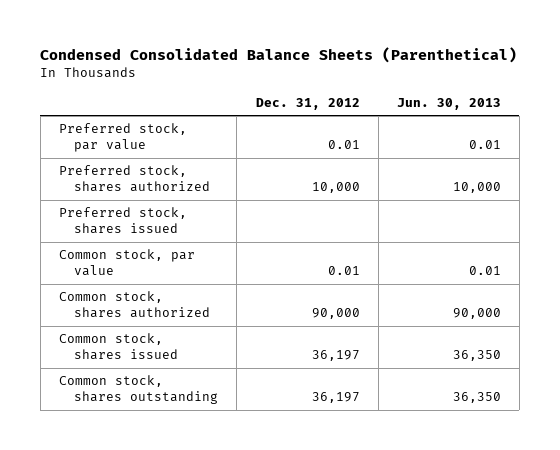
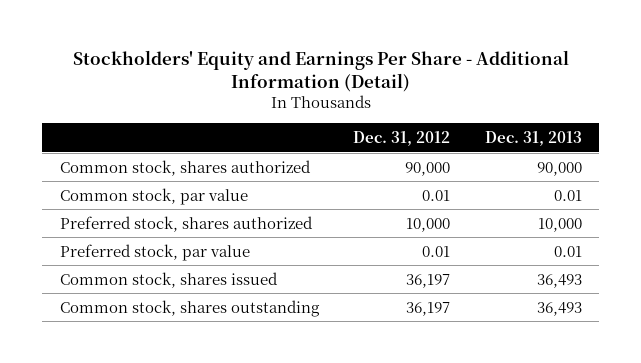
[40,46,518,63] Condensed Consolidated Balance Sheets (Parenthetical) -> [72,50,569,93] Stockholders' Equity and Earnings Per Share - Additional Information (Detail)
[396,97,501,110] Jun. 30, 2013 -> none
none -> [484,130,582,146] Dec. 31, 2013
[58,207,187,235] Preferred stock, shares issued -> none
[58,249,195,277] Common stock, par value -> [59,187,248,205] Common stock, par value
[58,165,211,193] Preferred stock, shares authorized -> [59,215,313,232] Preferred stock, shares authorized
[58,123,187,153] Preferred stock, par value -> [59,243,250,261] Preferred stock, par value

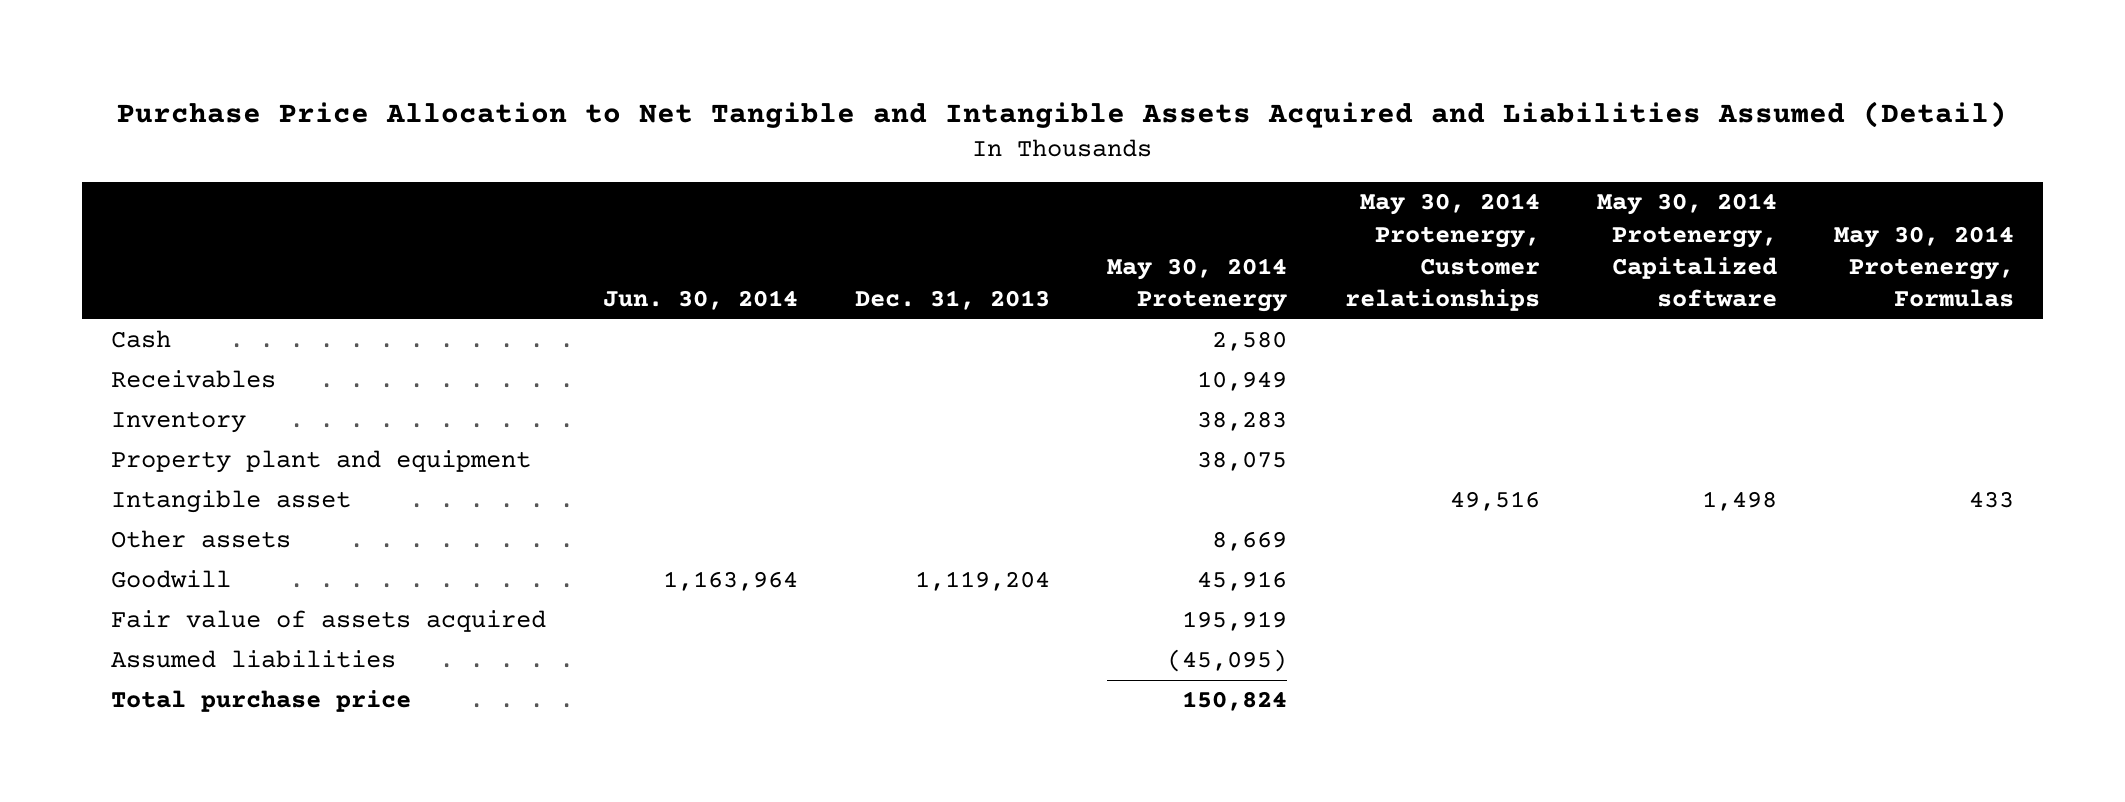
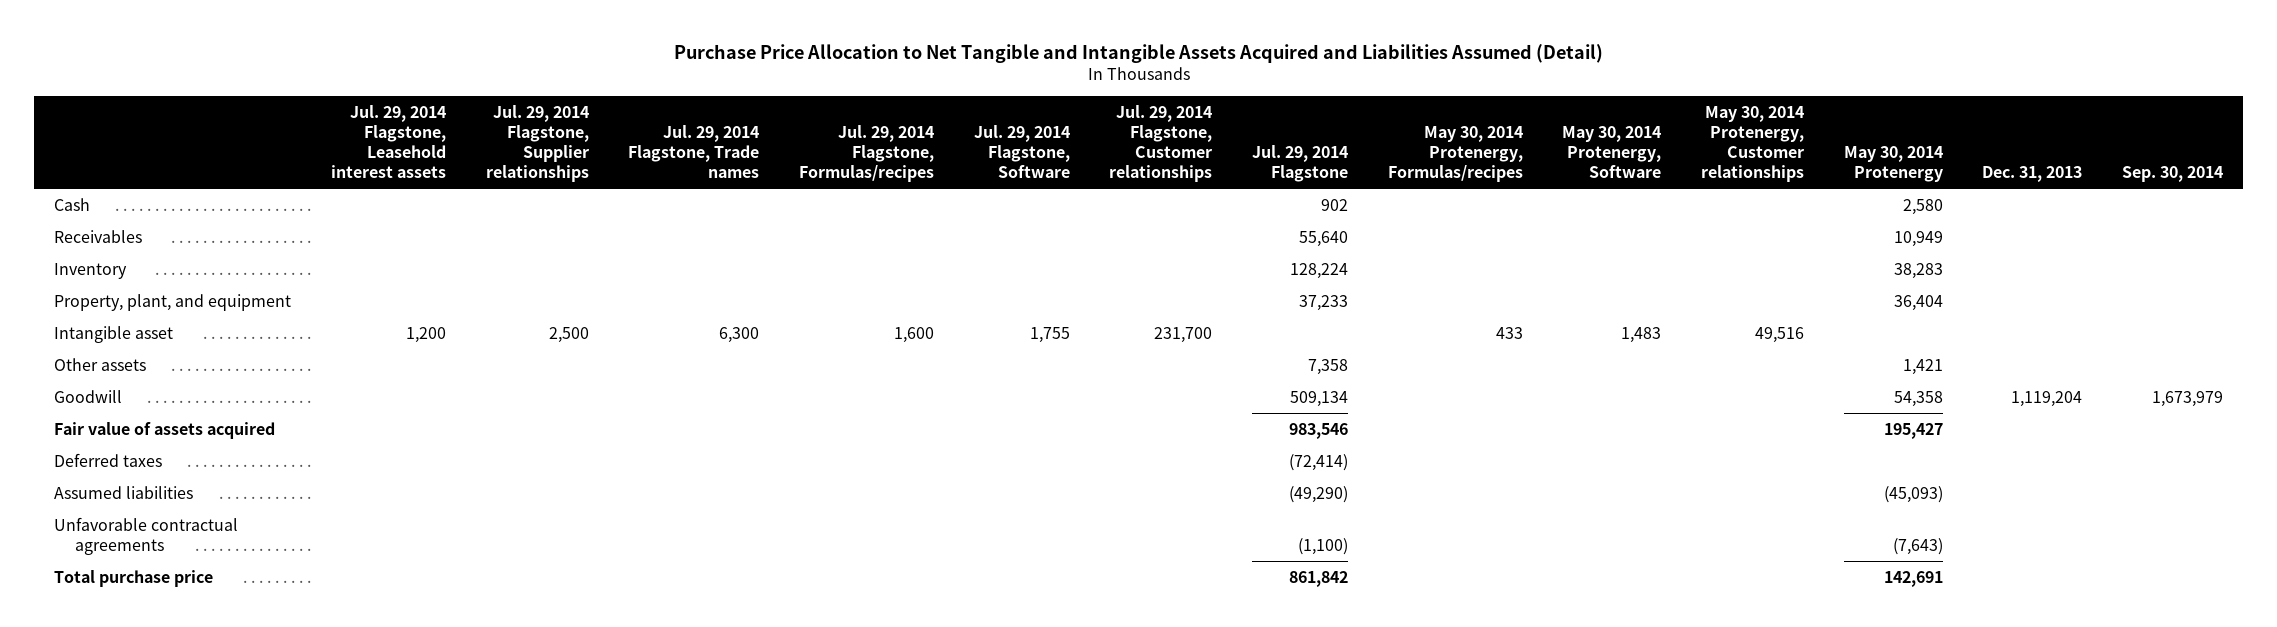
[602,290,798,311] Jun. 30, 2014 -> none
[1596,193,1777,308] May 30, 2014 Protenergy, Capitalized software -> none
[1834,225,2015,308] May 30, 2014 Protenergy, Formulas -> none
none -> [330,104,446,179] Jul. 29, 2014 Flagstone, Leasehold interest assets
none -> [485,104,589,183] Jul. 29, 2014 Flagstone, Supplier relationships
none -> [628,124,760,179] Jul. 29, 2014 Flagstone, Trade names
none -> [798,124,934,183] Jul. 29, 2014 Flagstone, Formulas/recipes
none -> [973,124,1070,179] Jul. 29, 2014 Flagstone, Software
none -> [1109,104,1213,183] Jul. 29, 2014 Flagstone, Customer relationships
none -> [1251,144,1348,183] Jul. 29, 2014 Flagstone
none -> [1387,125,1523,183] May 30, 2014 Protenergy, Formulas/recipes
none -> [1562,125,1662,179] May 30, 2014 Protenergy, Software
none -> [2121,166,2223,183] Sep. 30, 2014
[110,450,531,474] Property plant and equipment -> [54,293,292,311] Property, plant, and equipment
[1197,451,1288,472] 38,075 -> [1893,294,1943,311] 36,404
[1212,531,1288,552] 8,669 -> [1902,358,1943,375] 1,421
[1197,571,1288,592] 45,916 -> [1893,390,1943,407] 54,358
[1182,611,1288,632] 195,919 -> [1883,422,1943,439] 195,427
none -> [54,452,163,467] Deferred taxes
[1167,649,1288,673] (45,095) -> [1883,485,1943,503] (45,093)
none -> [54,516,239,555] Unfavorable contractual agreements
[1182,691,1288,712] 150,824 -> [1883,570,1943,587] 142,691

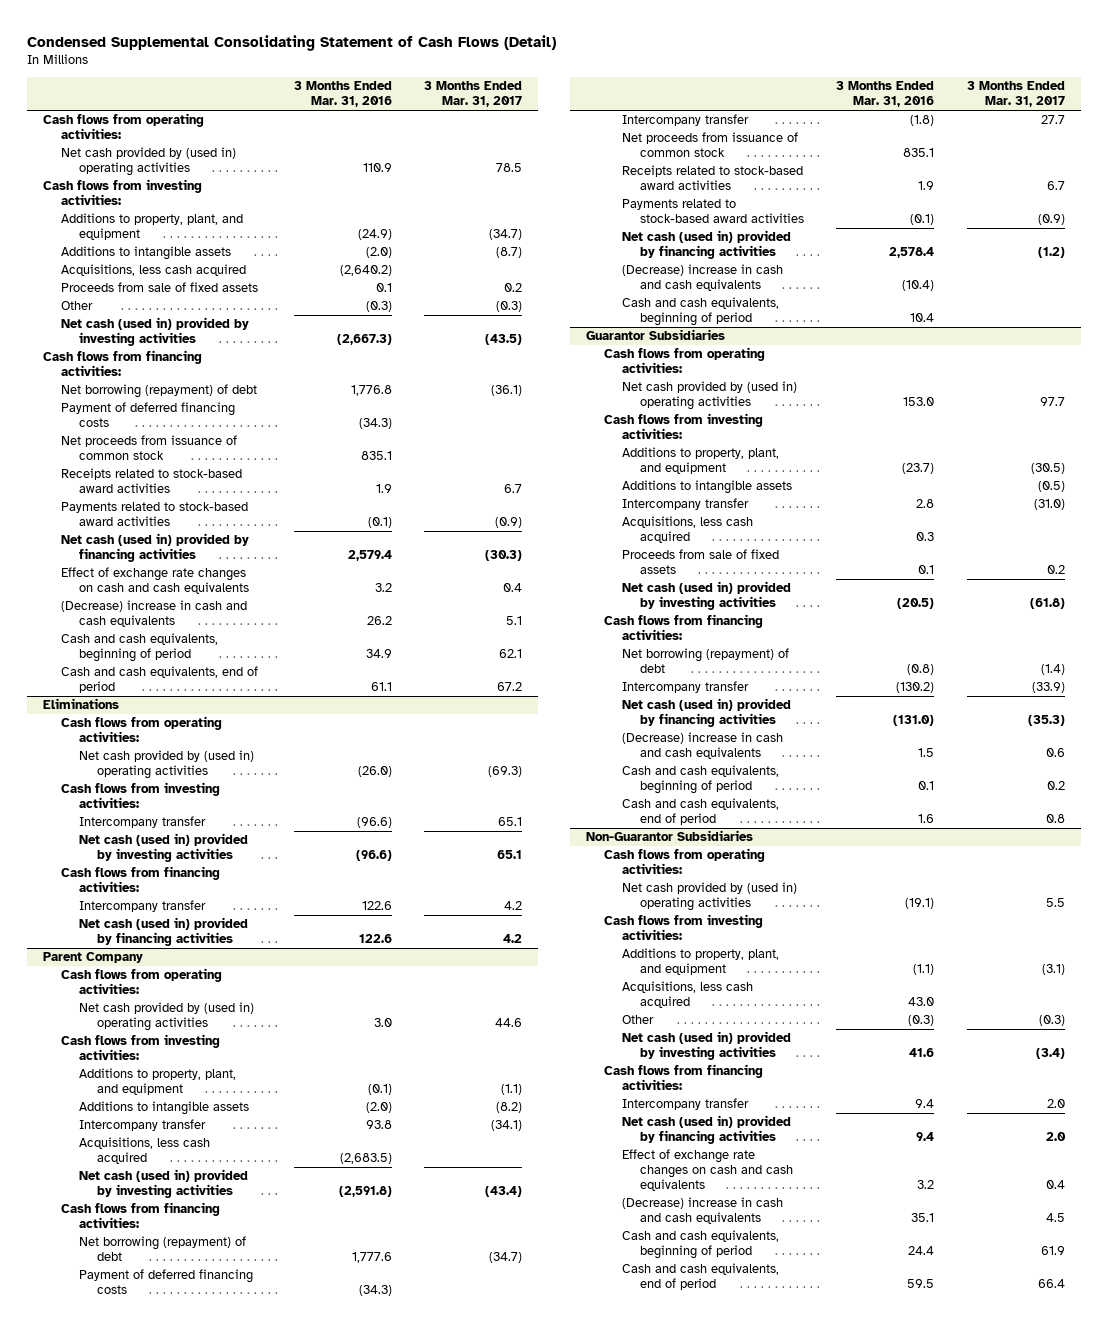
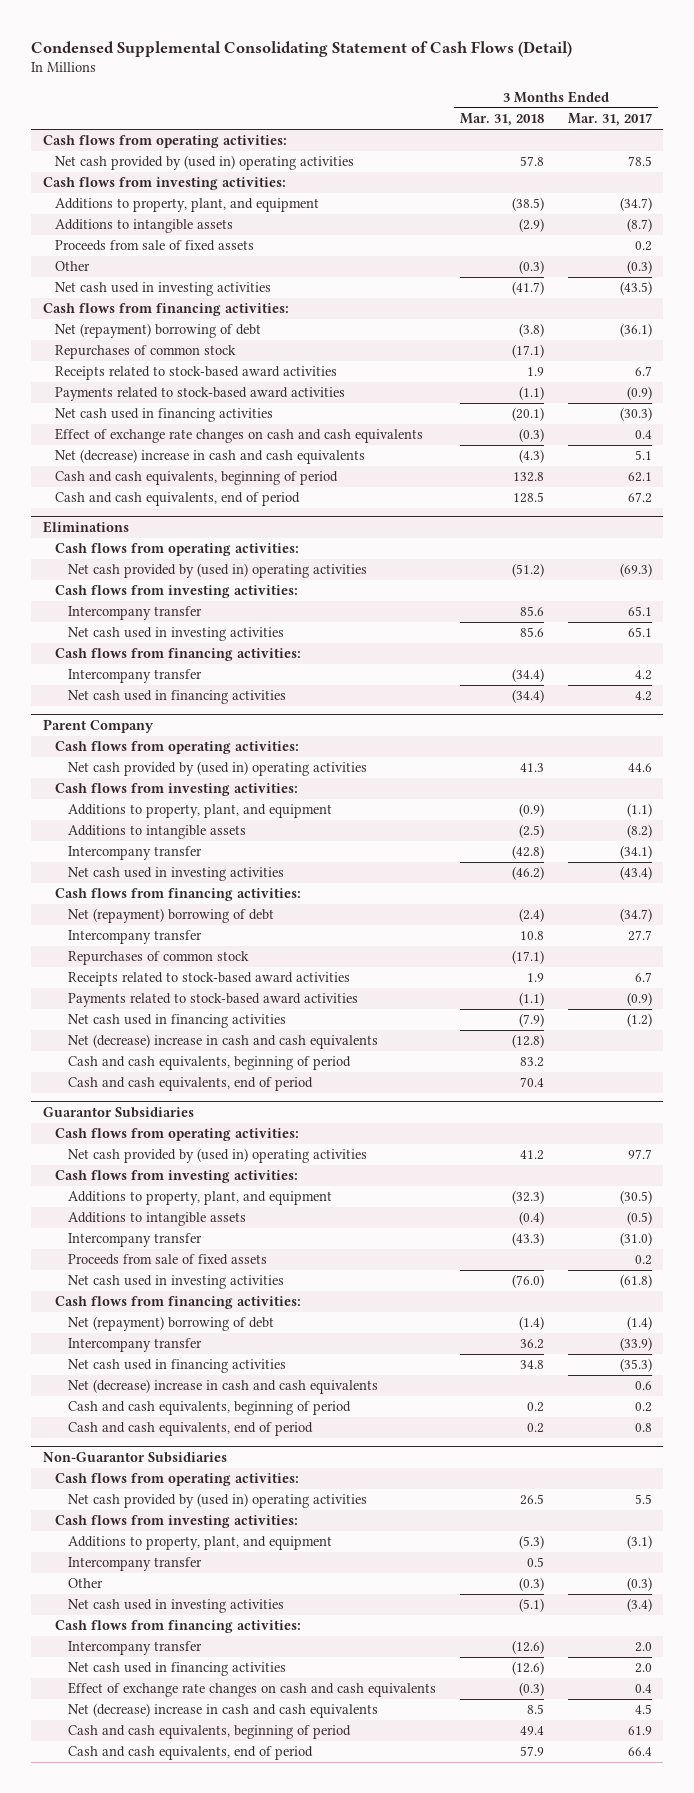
[293,81,392,108] 3 Months Ended Mar. 31, 2016 -> none
none -> [459,113,544,127] Mar. 31, 2018
[61,264,247,277] Acquisitions, less cash acquired -> none
[61,317,250,347] Net cash (used in) provided by investing activities -> [55,282,272,297] Net cash used in investing activities
[61,402,236,428] Payment of deferred financing costs -> none
[61,435,238,461] Net proceeds from issuance of common stock -> none
[61,384,258,399] Net borrowing (repayment) of debt -> [55,323,262,339] Net (repayment) borrowing of debt
none -> [55,345,237,360] Repurchases of common stock
[61,533,250,563] Net cash (used in) provided by financing activities -> [55,408,274,423] Net cash used in financing activities
[61,600,248,628] (Decrease) increase in cash and cash equivalents -> [55,449,366,465] Net (decrease) increase in cash and cash equivalents
[79,833,249,863] Net cash (used in) provided by investing activities -> [67,627,284,642] Net cash used in investing activities
[79,917,249,947] Net cash (used in) provided by financing activities -> [67,690,286,705] Net cash used in financing activities
[79,1137,211,1165] Acquisitions, less cash acquired -> none
[79,1169,249,1199] Net cash (used in) provided by investing activities -> [67,867,284,882] Net cash used in investing activities
[79,1269,254,1295] Payment of deferred financing costs -> none
[79,1236,247,1262] Net borrowing (repayment) of debt -> [67,908,274,924] Net (repayment) borrowing of debt
[622,132,799,158] Net proceeds from issuance of common stock -> none
none -> [67,951,249,966] Repurchases of common stock
[622,230,792,260] Net cash (used in) provided by financing activities -> [67,1014,286,1029] Net cash used in financing activities
[622,264,784,292] (Decrease) increase in cash and cash equivalents -> [67,1034,378,1050] Net (decrease) increase in cash and cash equivalents
none -> [67,1077,313,1092] Cash and cash equivalents, end of period
[622,516,754,544] Acquisitions, less cash acquired -> none
[622,581,792,611] Net cash (used in) provided by investing activities -> [67,1275,284,1290] Net cash used in investing activities
[622,648,790,674] Net borrowing (repayment) of debt -> [67,1316,274,1332] Net (repayment) borrowing of debt
[622,698,792,728] Net cash (used in) provided by financing activities -> [67,1359,286,1374] Net cash used in financing activities
[622,732,784,760] (Decrease) increase in cash and cash equivalents -> [67,1379,378,1395] Net (decrease) increase in cash and cash equivalents
[622,981,754,1009] Acquisitions, less cash acquired -> none
none -> [67,1557,202,1572] Intercompany transfer
[622,1031,792,1061] Net cash (used in) provided by investing activities -> [67,1599,284,1614] Net cash used in investing activities
[622,1115,792,1145] Net cash (used in) provided by financing activities -> [67,1662,286,1677] Net cash used in financing activities
[622,1197,784,1225] (Decrease) increase in cash and cash equivalents -> [67,1703,378,1719] Net (decrease) increase in cash and cash equivalents

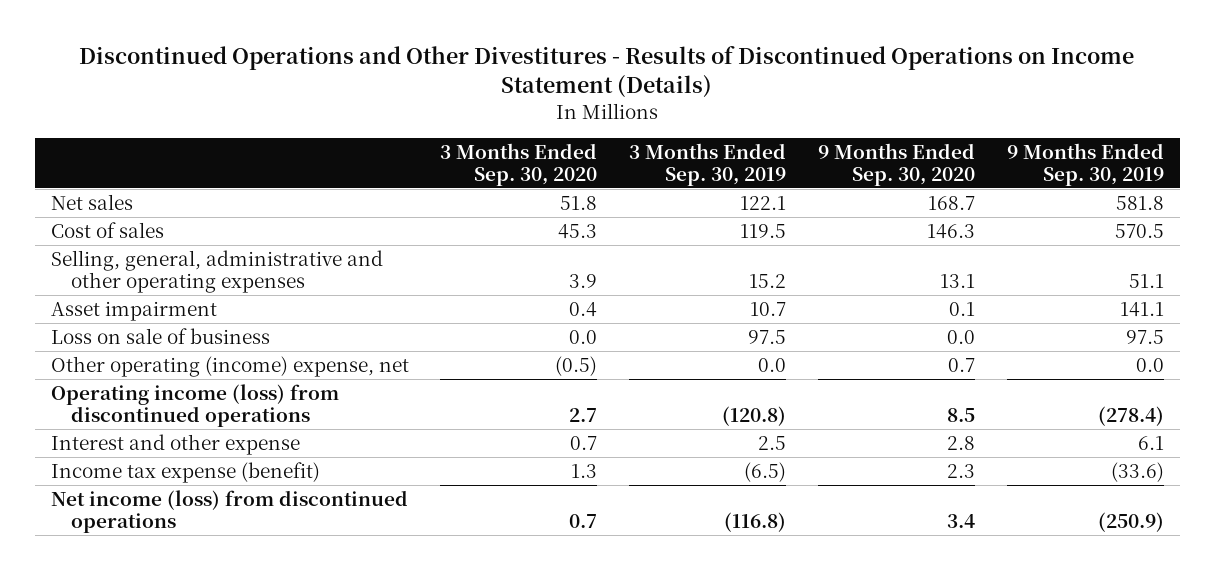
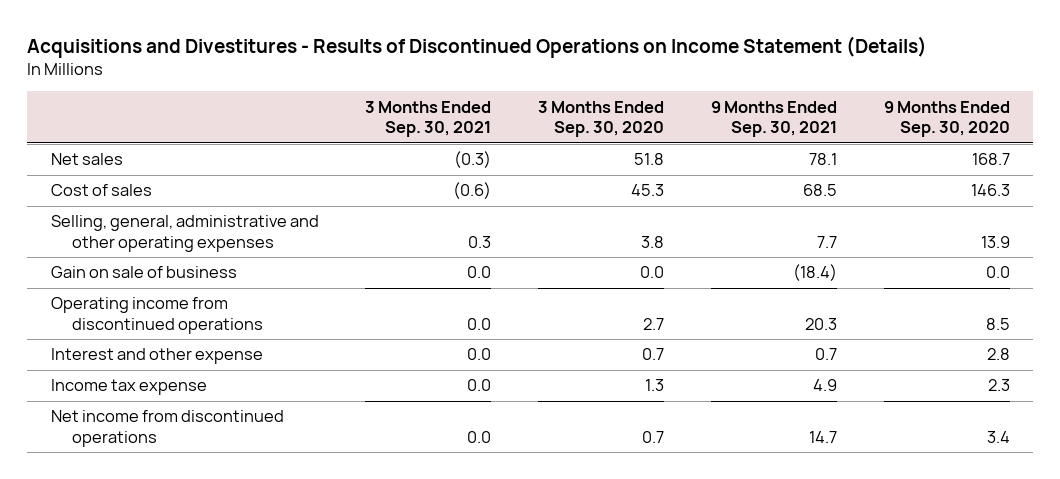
[79,46,1135,99] Discontinued Operations and Other Divestitures - Results of Discontinued Operations on Income Statement (Details) -> [27,35,928,58] Acquisitions and Divestitures - Results of Discontinued Operations on Income Statement (Details)
[629,142,787,186] 3 Months Ended Sep. 30, 2019 -> none
[1006,142,1164,186] 9 Months Ended Sep. 30, 2019 -> none
none -> [365,100,492,138] 3 Months Ended Sep. 30, 2021
none -> [710,100,837,138] 9 Months Ended Sep. 30, 2021
[50,300,217,321] Asset impairment -> none
[50,355,409,377] Other operating (income) expense, net -> none
[569,274,598,289] 3.9 -> [641,235,665,248] 3.8
[939,274,975,289] 13.1 -> [980,235,1010,248] 13.9
[50,327,270,344] Loss on sale of business -> [50,266,237,279] Gain on sale of business
[50,383,339,428] Operating income (loss) from discontinued operations -> [50,297,263,334] Operating income from discontinued operations
[50,461,320,483] Income tax expense (benefit) -> [50,379,207,396] Income tax expense
[50,489,408,534] Net income (loss) from discontinued operations -> [50,410,284,447] Net income from discontinued operations

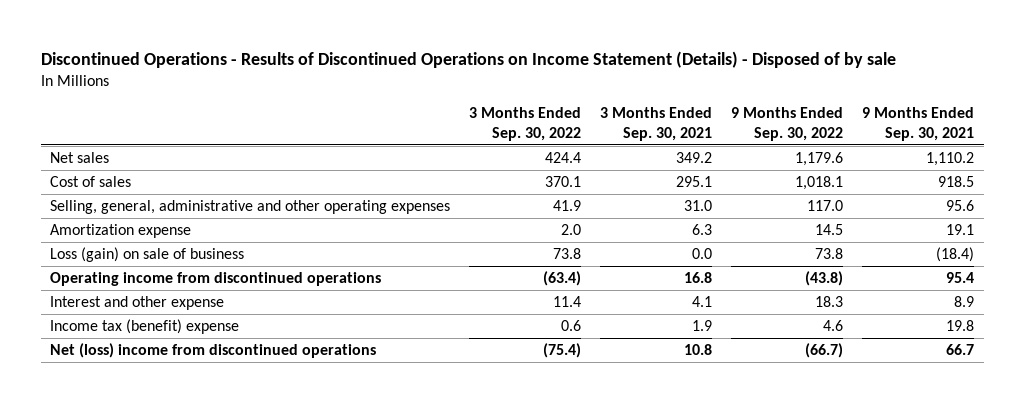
[27,35,928,58] Acquisitions and Divestitures - Results of Discontinued Operations on Income Statement (Details) -> [40,50,896,68] Discontinued Operations - Results of Discontinued Operations on Income Statement (Details) - Disposed of by sale
[538,100,665,138] 3 Months Ended Sep. 30, 2020 -> none
[883,100,1010,138] 9 Months Ended Sep. 30, 2020 -> none
none -> [469,107,582,141] 3 Months Ended Sep. 30, 2022
none -> [731,107,844,141] 9 Months Ended Sep. 30, 2022
[454,151,492,169] (0.3) -> [676,151,713,163] 349.2
[808,153,837,166] 78.1 -> [926,151,975,166] 1,110.2
[453,182,492,200] (0.6) -> [676,175,713,187] 295.1
[802,184,837,197] 68.5 -> [938,175,975,187] 918.5
[468,235,492,248] 0.3 -> [684,199,713,211] 31.0
[816,235,837,248] 7.7 -> [946,199,975,211] 95.6
none -> [50,223,192,238] Amortization expense
[50,266,237,279] Gain on sale of business -> [50,246,245,262] Loss (gain) on sale of business
[467,317,492,330] 0.0 -> [684,271,713,283] 16.8
[804,317,837,330] 20.3 -> [946,271,975,283] 95.4
[467,348,492,361] 0.0 -> [692,295,713,307] 4.1
[814,348,837,361] 0.7 -> [954,295,975,307] 8.9
[50,379,207,396] Income tax expense -> [50,318,240,334] Income tax (benefit) expense
[467,379,492,392] 0.0 -> [692,319,713,331] 1.9
[812,379,837,392] 4.9 -> [946,319,975,331] 19.8
[50,410,284,447] Net income from discontinued operations -> [50,342,377,358] Net (loss) income from discontinued operations
[467,430,492,443] 0.0 -> [684,343,713,355] 10.8
[808,430,837,443] 14.7 -> [946,343,975,355] 66.7

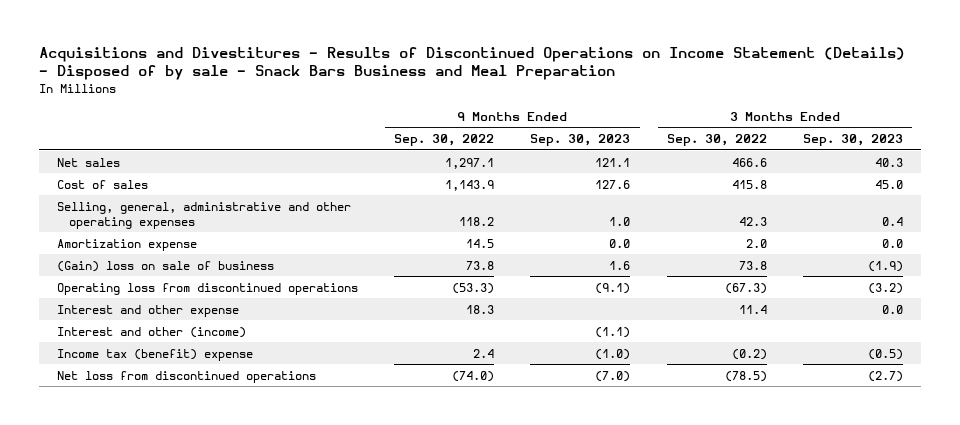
[40,50,896,68] Discontinued Operations - Results of Discontinued Operations on Income Statement (Details) - Disposed of by sale -> [38,46,905,81] Acquisitions and Divestitures - Results of Discontinued Operations on Income Statement (Details) - Disposed of by sale - Snack Bars Business and Meal Preparation
[600,107,713,141] 3 Months Ended Sep. 30, 2021 -> none
[862,107,975,141] 9 Months Ended Sep. 30, 2021 -> none
none -> [530,134,631,147] Sep. 30, 2023
none -> [802,134,903,147] Sep. 30, 2023
[545,151,582,163] 424.4 -> [731,157,767,167] 466.6
[795,151,844,166] 1,179.6 -> [445,157,495,169] 1,297.1
[545,175,582,187] 370.1 -> [731,179,767,189] 415.8
[795,175,844,190] 1,018.1 -> [445,179,495,191] 1,143.9
[553,199,582,211] 41.9 -> [738,216,767,226] 42.3
[807,199,844,211] 117.0 -> [459,216,495,226] 118.2
[50,246,245,262] Loss (gain) on sale of business -> [57,260,275,272] (Gain) loss on sale of business
[50,271,382,286] Operating income from discontinued operations -> [57,282,359,295] Operating loss from discontinued operations
[543,270,582,286] (63.4) -> [724,282,767,294] (67.3)
[805,270,844,286] (43.8) -> [452,282,495,294] (53.3)
none -> [57,326,247,338] Interest and other (income)
[561,319,582,331] 0.6 -> [731,348,767,360] (0.2)
[823,319,844,331] 4.6 -> [473,348,495,358] 2.4
[50,342,377,358] Net (loss) income from discontinued operations -> [57,370,317,383] Net loss from discontinued operations
[543,342,582,358] (75.4) -> [724,370,767,382] (78.5)
[805,342,844,358] (66.7) -> [452,370,495,382] (74.0)

